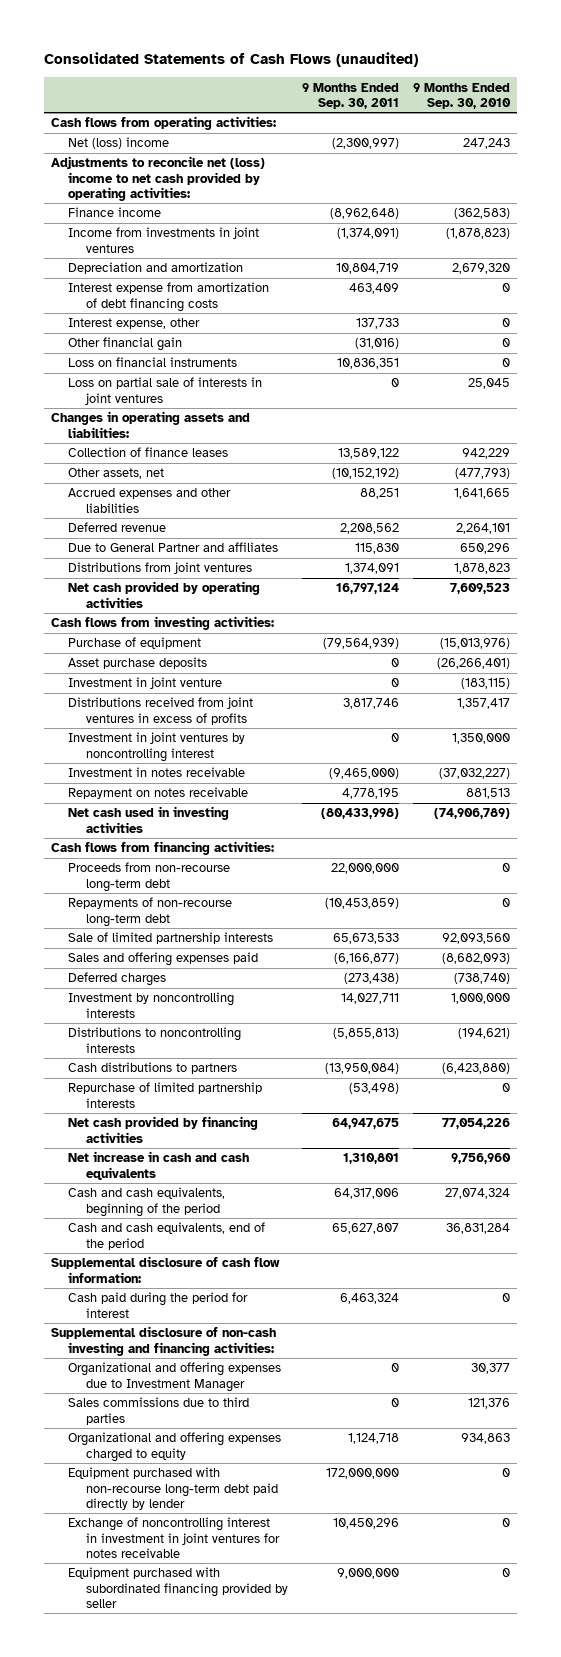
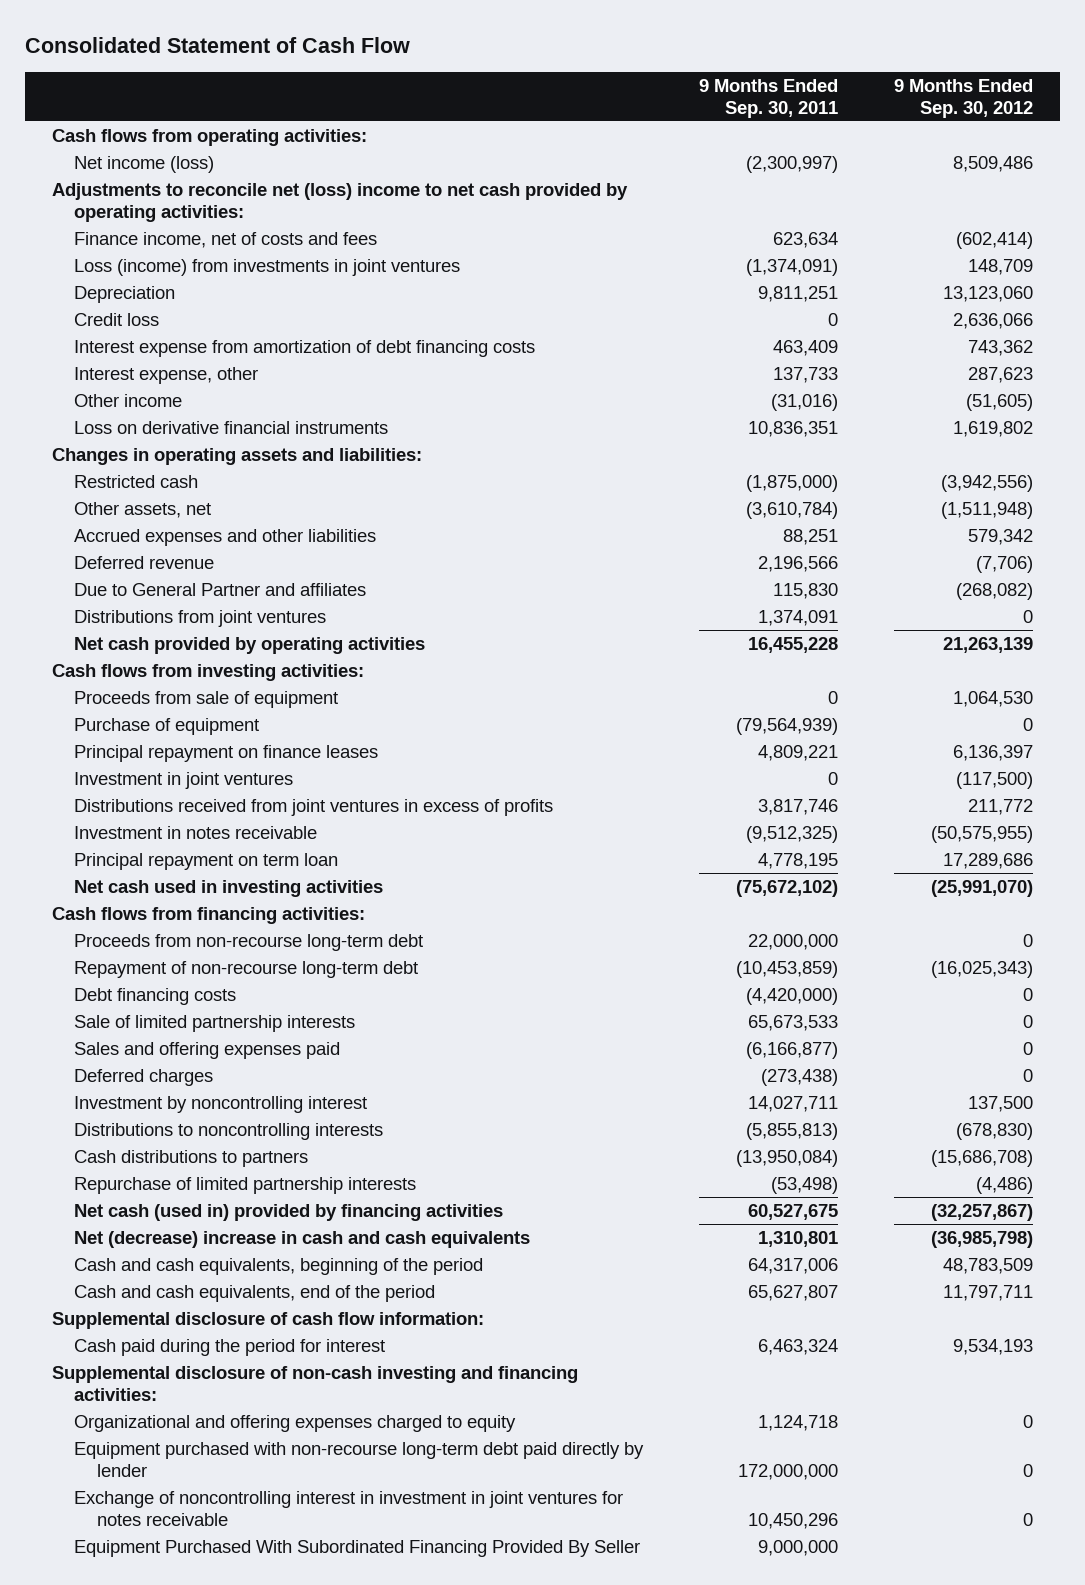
[43,52,418,68] Consolidated Statements of Cash Flows (unaudited) -> [24,37,410,54] Consolidated Statement of Cash Flow
[413,82,512,109] 9 Months Ended Sep. 30, 2010 -> none
none -> [893,78,1033,118] 9 Months Ended Sep. 30, 2012
[68,137,170,150] Net (loss) income -> [74,155,215,173] Net income (loss)
[68,207,162,218] Finance income -> none
[68,262,244,275] Depreciation and amortization -> none
none -> [74,231,378,248] Finance income, net of costs and fees
[68,227,260,253] Income from investments in joint ventures -> [74,258,461,276] Loss (income) from investments in joint ventures
none -> [74,285,176,303] Depreciation
none -> [74,312,160,326] Credit loss
[68,377,263,405] Loss on partial sale of interests in joint ventures -> none
[68,337,183,352] Other financial gain -> [74,393,183,407] Other income
[68,357,238,368] Loss on financial instruments -> [74,420,389,434] Loss on derivative financial instruments
[68,447,229,458] Collection of finance leases -> none
none -> [74,474,199,488] Restricted cash
[331,468,399,480] (10,152,192) -> [746,501,839,519] (3,610,784)
[339,523,399,535] 2,208,562 -> [758,555,839,572] 2,196,566
[335,583,399,595] 16,797,124 -> [748,636,839,653] 16,455,228
none -> [74,690,339,708] Proceeds from sale of equipment
[68,657,208,670] Asset purchase deposits -> none
none -> [74,744,379,762] Principal repayment on finance leases
[68,677,223,690] Investment in joint venture -> [74,771,294,789] Investment in joint ventures
[68,732,246,762] Investment in joint ventures by noncontrolling interest -> none
[328,768,399,780] (9,465,000) -> [746,825,839,843] (9,512,325)
[68,787,249,800] Repayment on notes receivable -> [74,852,339,870] Principal repayment on term loan
[320,808,399,820] (80,433,998) -> [736,879,839,897] (75,672,102)
[68,897,233,927] Repayments of non-recourse long-term debt -> [74,960,419,978] Repayment of non-recourse long-term debt
none -> [74,987,237,1005] Debt financing costs
[68,992,235,1018] Investment by noncontrolling interests -> [74,1095,368,1113] Investment by noncontrolling interest
[68,1116,259,1143] Net cash provided by financing activities -> [74,1203,504,1221] Net cash (used in) provided by financing activities
[331,1118,399,1130] 64,947,675 -> [748,1203,839,1220] 60,527,675
[68,1151,250,1180] Net increase in cash and cash equivalents -> [74,1230,531,1248] Net (decrease) increase in cash and cash equivalents
[68,1362,282,1392] Organizational and offering expenses due to Investment Manager -> none
[68,1397,250,1425] Sales commissions due to third parties -> none
[68,1567,288,1608] Equipment purchased with subordinated financing provided by seller -> [74,1539,641,1557] Equipment Purchased With Subordinated Financing Provided By Seller

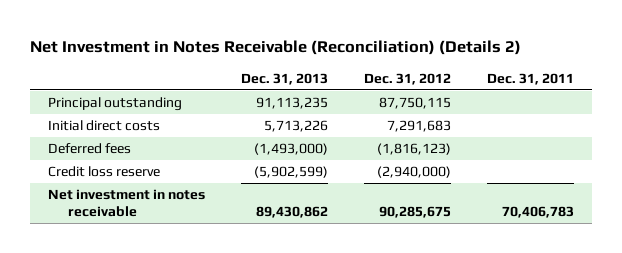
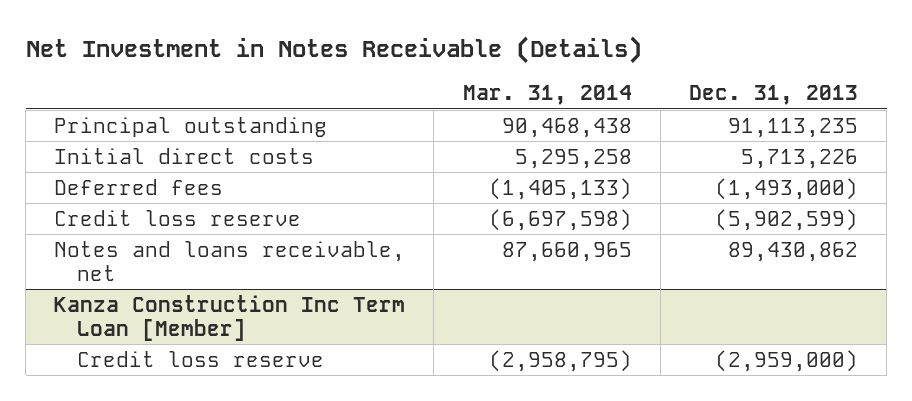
[30,40,522,56] Net Investment in Notes Receivable (Reconciliation) (Details 2) -> [25,36,642,65] Net Investment in Notes Receivable (Details)
[363,72,451,85] Dec. 31, 2012 -> none
[486,72,574,85] Dec. 31, 2011 -> none
none -> [462,85,632,106] Mar. 31, 2014
[48,189,206,217] Net investment in notes receivable -> [54,240,406,282] Notes and loans receivable, net
none -> [54,294,406,342] Kanza Construction Inc Term Loan [Member]
none -> [77,350,325,367] Credit loss reserve

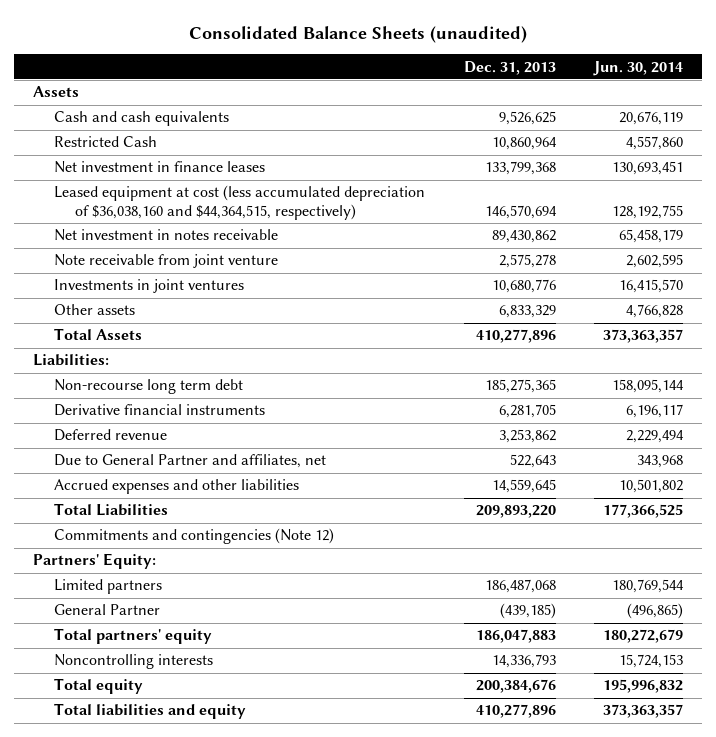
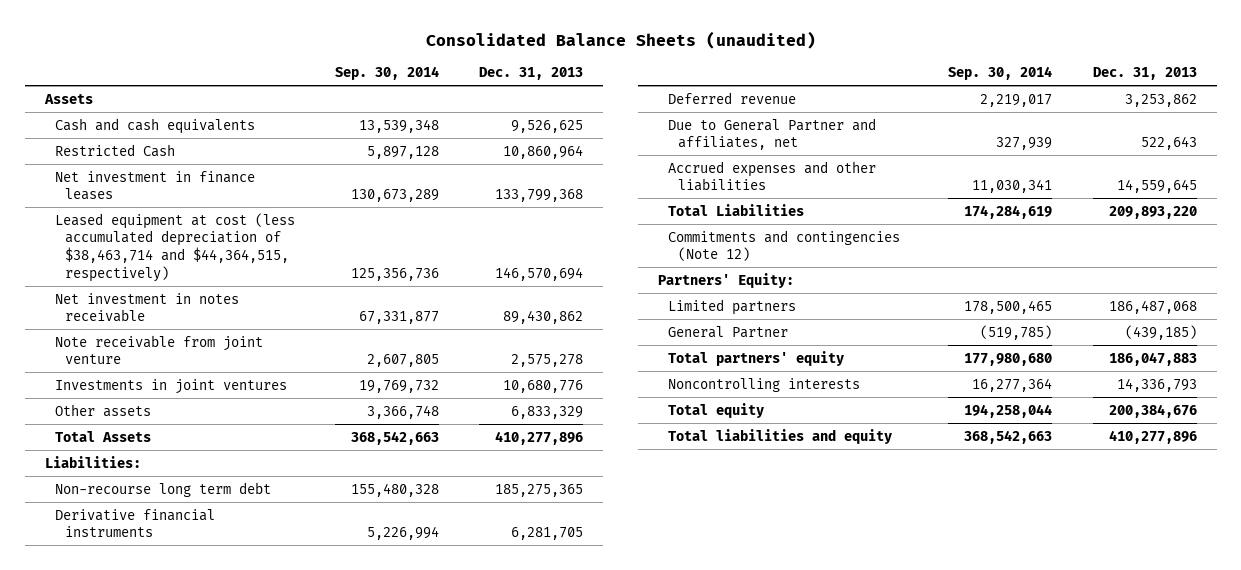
[592,60,683,76] Jun. 30, 2014 -> none
none -> [335,66,440,81] Sep. 30, 2014
[54,185,426,220] Leased equipment at cost (less accumulated depreciation of $36,038,160 and $44,364,515, respectively) -> [54,212,295,283] Leased equipment at cost (less accumulated depreciation of $38,463,714 and $44,364,515, respectively)

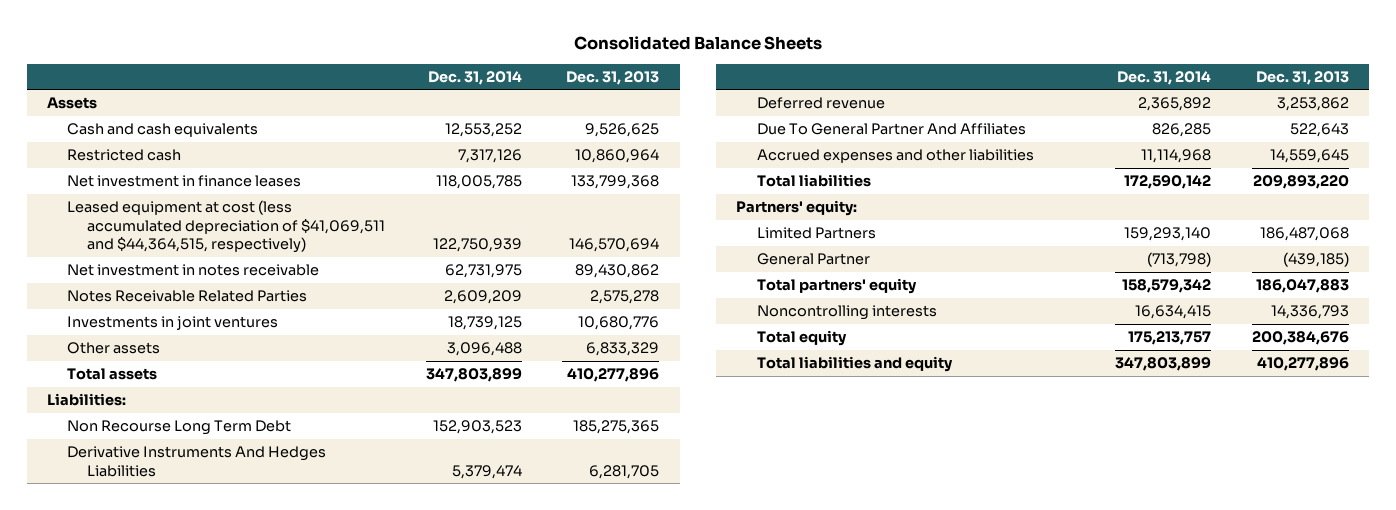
[425,31,816,50] Consolidated Balance Sheets (unaudited) -> [573,36,822,51] Consolidated Balance Sheets
[335,66,440,81] Sep. 30, 2014 -> none
none -> [427,70,522,85] Dec. 31, 2014
[54,143,175,157] Restricted Cash -> [67,149,182,162] Restricted cash
[54,212,295,283] Leased equipment at cost (less accumulated depreciation of $38,463,714 and $44,364,515, respectively) -> [67,200,386,254] Leased equipment at cost (less accumulated depreciation of $41,069,511 and $44,364,515, respectively)
[54,334,263,365] Note receivable from joint venture -> [67,290,308,303] Notes Receivable Related Parties
[54,430,151,442] Total Assets -> [67,368,158,381] Total assets
[54,481,271,497] Non-recourse long term debt -> [67,420,292,436] Non Recourse Long Term Debt
[54,508,215,538] Derivative financial instruments -> [67,446,327,477] Derivative Instruments And Hedges Liabilities
[667,117,876,151] Due to General Partner and affiliates, net -> [756,123,1026,136] Due To General Partner And Affiliates
[667,229,900,262] Commitments and contingencies (Note 12) -> none
[667,203,804,216] Total Liabilities -> [756,174,871,188] Total liabilities
[658,272,795,288] Partners' Equity: -> [736,200,858,217] Partners' equity:
[667,298,796,315] Limited partners -> [756,227,876,240] Limited Partners

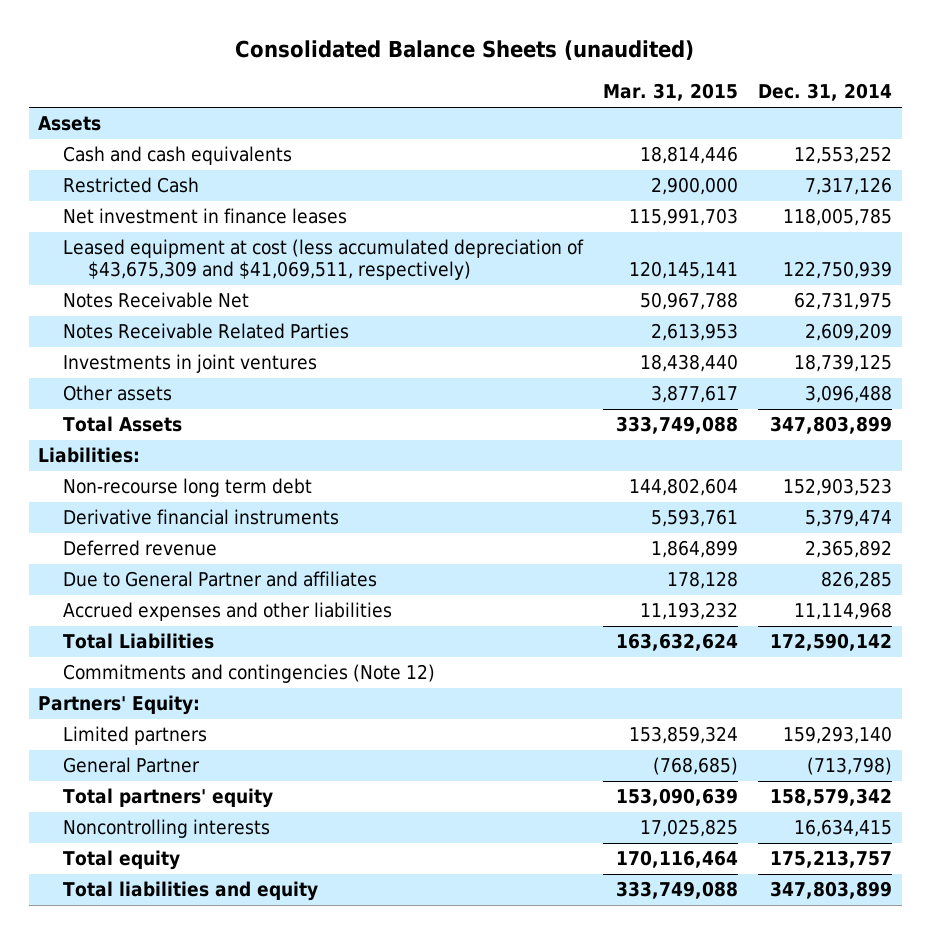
[573,36,822,51] Consolidated Balance Sheets -> [235,40,695,61] Consolidated Balance Sheets (unaudited)
[566,70,660,85] Dec. 31, 2013 -> none
none -> [602,83,738,102] Mar. 31, 2015
[67,149,182,162] Restricted cash -> [63,177,200,194] Restricted Cash
[67,200,386,254] Leased equipment at cost (less accumulated depreciation of $41,069,511 and $44,364,515, respectively) -> [63,239,585,281] Leased equipment at cost (less accumulated depreciation of $43,675,309 and $41,069,511, respectively)
[67,264,320,277] Net investment in notes receivable -> [63,292,250,309] Notes Receivable Net
[67,368,158,381] Total assets -> [63,416,183,433] Total Assets
[67,420,292,436] Non Recourse Long Term Debt -> [63,478,313,498] Non-recourse long term debt
[67,446,327,477] Derivative Instruments And Hedges Liabilities -> [63,509,340,526] Derivative financial instruments
[756,123,1026,136] Due To General Partner And Affiliates -> [63,571,378,588] Due to General Partner and affiliates
[756,174,871,188] Total liabilities -> [63,633,215,650] Total Liabilities
none -> [63,664,436,684] Commitments and contingencies (Note 12)
[736,200,858,217] Partners' equity: -> [38,695,201,716] Partners' Equity:
[756,227,876,240] Limited Partners -> [63,726,208,746] Limited partners

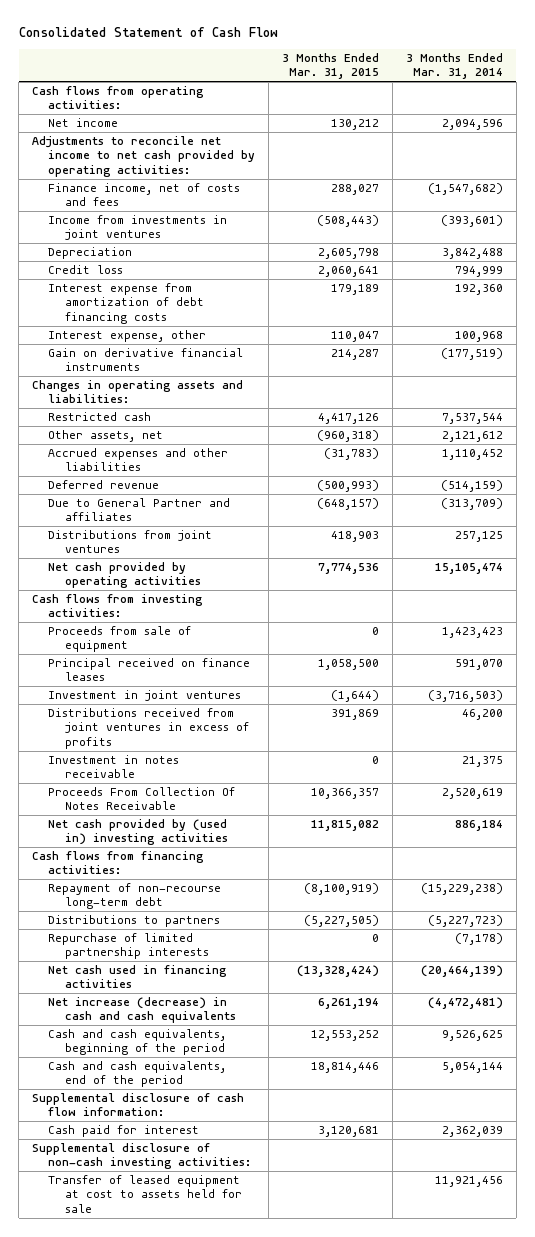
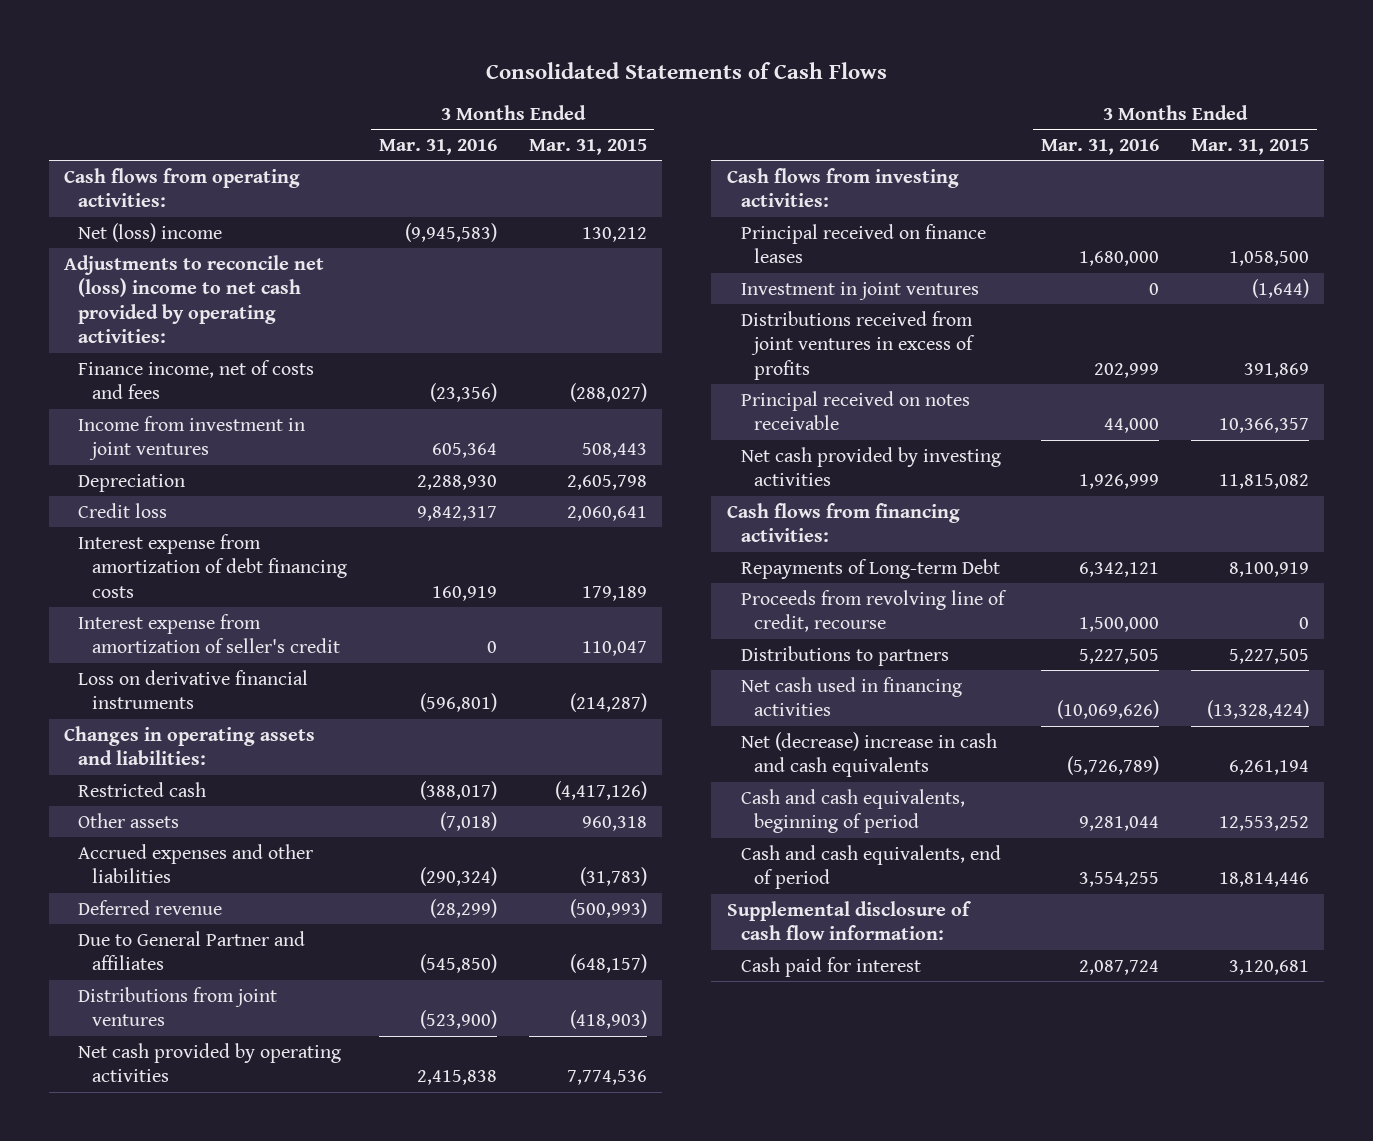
[18,26,278,37] Consolidated Statement of Cash Flow -> [485,61,887,79] Consolidated Statements of Cash Flows
[405,52,503,80] 3 Months Ended Mar. 31, 2014 -> none
none -> [378,138,497,155] Mar. 31, 2016
[48,118,119,128] Net income -> [78,222,223,242] Net (loss) income
[31,136,256,177] Adjustments to reconcile net income to net cash provided by operating activities: -> [64,254,325,344] Adjustments to reconcile net (loss) income to net cash provided by operating activities:
[331,184,380,196] 288,027 -> [569,383,647,403] (288,027)
[48,215,228,241] Income from investments in joint ventures -> [78,415,306,461] Income from investment in joint ventures
[317,215,380,228] (508,443) -> [581,443,647,459] 508,443
[48,330,207,343] Interest expense, other -> [78,613,341,654] Interest expense from amortization of seller's credit
[48,348,244,372] Gain on derivative financial instruments -> [78,669,309,710] Loss on derivative financial instruments
[331,349,380,361] 214,287 -> [569,693,647,713] (214,287)
[318,413,380,425] 4,417,126 -> [554,780,647,800] (4,417,126)
[48,430,164,443] Other assets, net -> [78,812,180,828] Other assets
[317,430,380,443] (960,318) -> [581,815,647,831] 960,318
[331,531,380,543] 418,903 -> [569,1010,647,1030] (418,903)
[48,626,192,653] Proceeds from sale of equipment -> none
[48,755,180,779] Investment in notes receivable -> none
[48,787,236,811] Proceeds From Collection Of Notes Receivable -> [740,390,970,431] Principal received on notes receivable
[48,819,228,846] Net cash provided by (used in) investing activities -> [740,446,1001,487] Net cash provided by investing activities
[48,933,209,960] Repurchase of limited partnership interests -> none
[48,883,222,910] Repayment of non-recourse long-term debt -> [740,558,1000,579] Repayments of Long-term Debt
[304,883,380,896] (8,100,919) -> [1228,561,1309,577] 8,100,919
none -> [740,589,1007,633] Proceeds from revolving line of credit, recourse
[304,915,380,928] (5,227,505) -> [1228,648,1309,664] 5,227,505
[48,997,236,1024] Net increase (decrease) in cash and cash equivalents -> [740,731,997,778] Net (decrease) increase in cash and cash equivalents
[48,1029,227,1056] Cash and cash equivalents, beginning of the period -> [740,788,965,834] Cash and cash equivalents, beginning of period
[48,1061,227,1088] Cash and cash equivalents, end of the period -> [740,844,1001,890] Cash and cash equivalents, end of period
[31,1143,252,1170] Supplemental disclosure of non-cash investing activities: -> none
[48,1175,242,1213] Transfer of leased equipment at cost to assets held for sale -> none

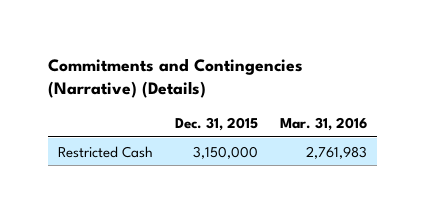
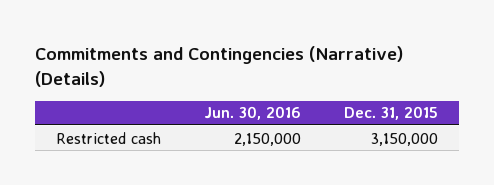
[279,116,367,131] Mar. 31, 2016 -> none
none -> [203,106,301,121] Jun. 30, 2016
[58,145,154,158] Restricted Cash -> [56,131,162,144] Restricted cash

